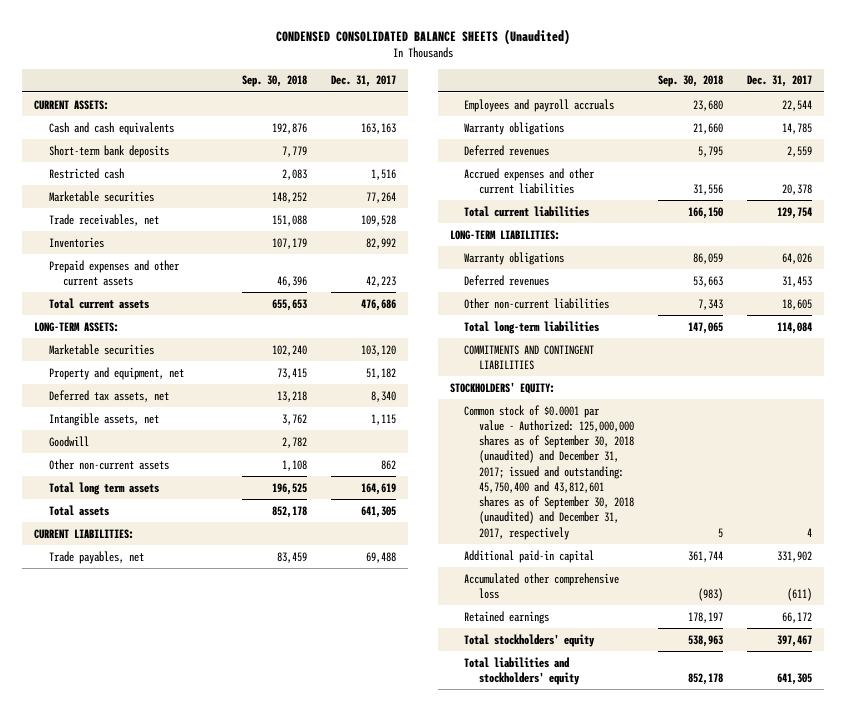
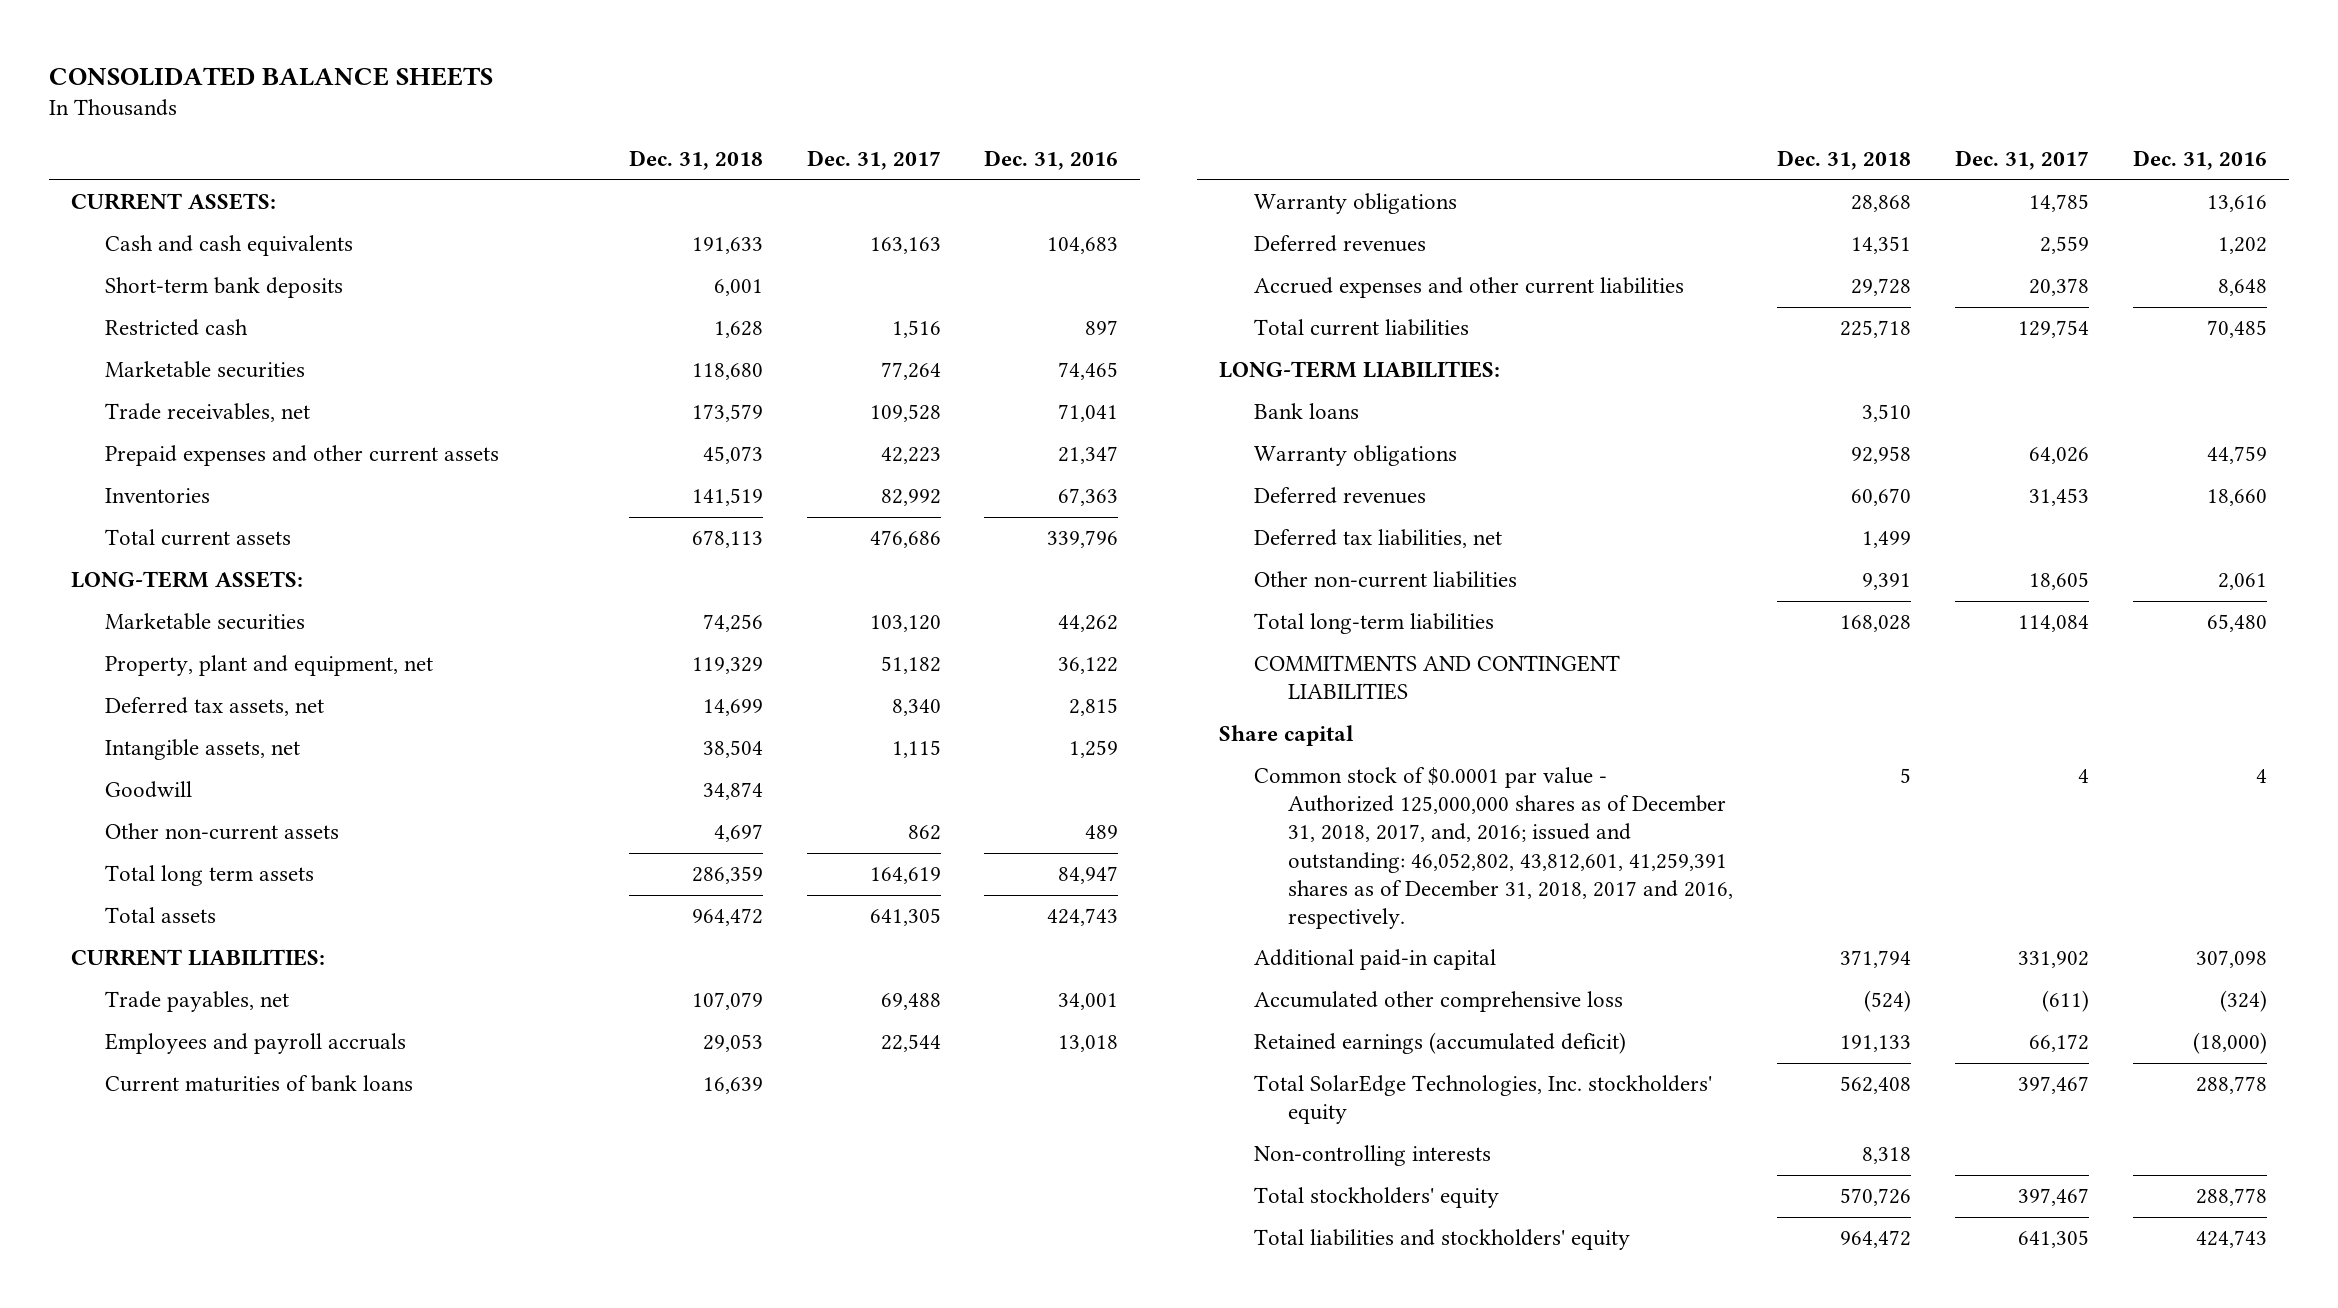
[276,28,571,45] CONDENSED CONSOLIDATED BALANCE SHEETS (Unaudited) -> [49,66,494,86] CONSOLIDATED BALANCE SHEETS
[241,75,307,88] Sep. 30, 2018 -> none
none -> [628,150,763,171] Dec. 31, 2018
none -> [984,150,1119,171] Dec. 31, 2016
[48,236,104,248] Inventories -> [105,488,211,504] Inventories
[48,366,184,380] Property and equipment, net -> [105,655,434,677] Property, plant and equipment, net
none -> [105,1075,414,1093] Current maturities of bank loans
none -> [1253,403,1359,420] Bank loans
none -> [1253,529,1502,549] Deferred tax liabilities, net
[450,381,556,394] STOCKHOLDERS' EQUITY: -> none
none -> [1219,725,1355,747] Share capital
[464,404,634,540] Common stock of $0.0001 par value - Authorized: 125,000,000 shares as of September 30, 2018 (unaudited) and December 31, 2017; issued and outstanding: 45,750,400 and 43,812,601 shares as of September 30, 2018 (unaudited) and December 31, 2017, respectively -> [1253,767,1734,929] Common stock of $0.0001 par value - Authorized 125,000,000 shares as of December 31, 2018, 2017, and, 2016; issued and outstanding: 46,052,802, 43,812,601, 41,259,391 shares as of December 31, 2018, 2017 and 2016, respectively.
[464,610,550,624] Retained earnings -> [1253,1032,1626,1055] Retained earnings (accumulated deficit)
none -> [1253,1075,1712,1125] Total SolarEdge Technologies, Inc. stockholders' equity
none -> [1253,1145,1491,1167] Non-controlling interests

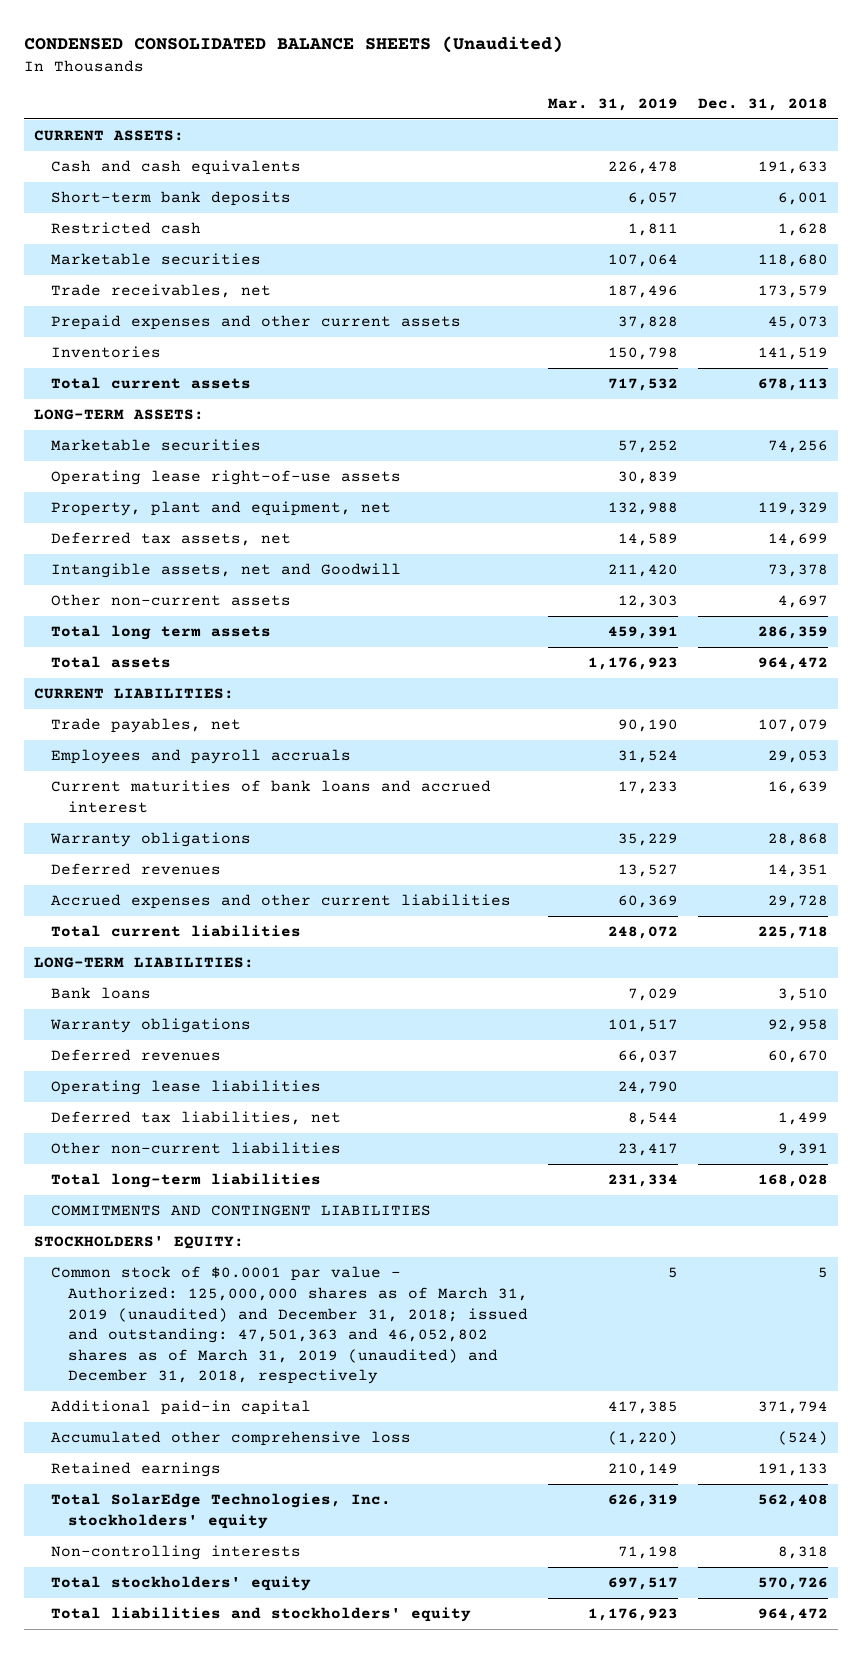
[49,66,494,86] CONSOLIDATED BALANCE SHEETS -> [24,36,564,54] CONDENSED CONSOLIDATED BALANCE SHEETS (Unaudited)
[806,150,941,171] Dec. 31, 2017 -> none
[984,150,1119,171] Dec. 31, 2016 -> none
none -> [547,97,678,111] Mar. 31, 2019
none -> [50,470,401,486] Operating lease right-of-use assets
[105,781,193,799] Goodwill -> none
[105,739,301,761] Intangible assets, net -> [50,563,401,579] Intangible assets, net and Goodwill
[702,740,763,759] 38,504 -> [767,564,828,578] 73,378
[105,1075,414,1093] Current maturities of bank loans -> [50,780,491,813] Current maturities of bank loans and accrued interest
none -> [50,1080,321,1096] Operating lease liabilities
[1219,725,1355,747] Share capital -> none
none -> [34,1236,245,1250] STOCKHOLDERS' EQUITY:
[1253,767,1734,929] Common stock of $0.0001 par value - Authorized 125,000,000 shares as of December 31, 2018, 2017, and, 2016; issued and outstanding: 46,052,802, 43,812,601, 41,259,391 shares as of December 31, 2018, 2017 and 2016, respectively. -> [50,1266,528,1385] Common stock of $0.0001 par value - Authorized: 125,000,000 shares as of March 31, 2019 (unaudited) and December 31, 2018; issued and outstanding: 47,501,363 and 46,052,802 shares as of March 31, 2019 (unaudited) and December 31, 2018, respectively
[1253,1032,1626,1055] Retained earnings (accumulated deficit) -> [50,1462,221,1478] Retained earnings

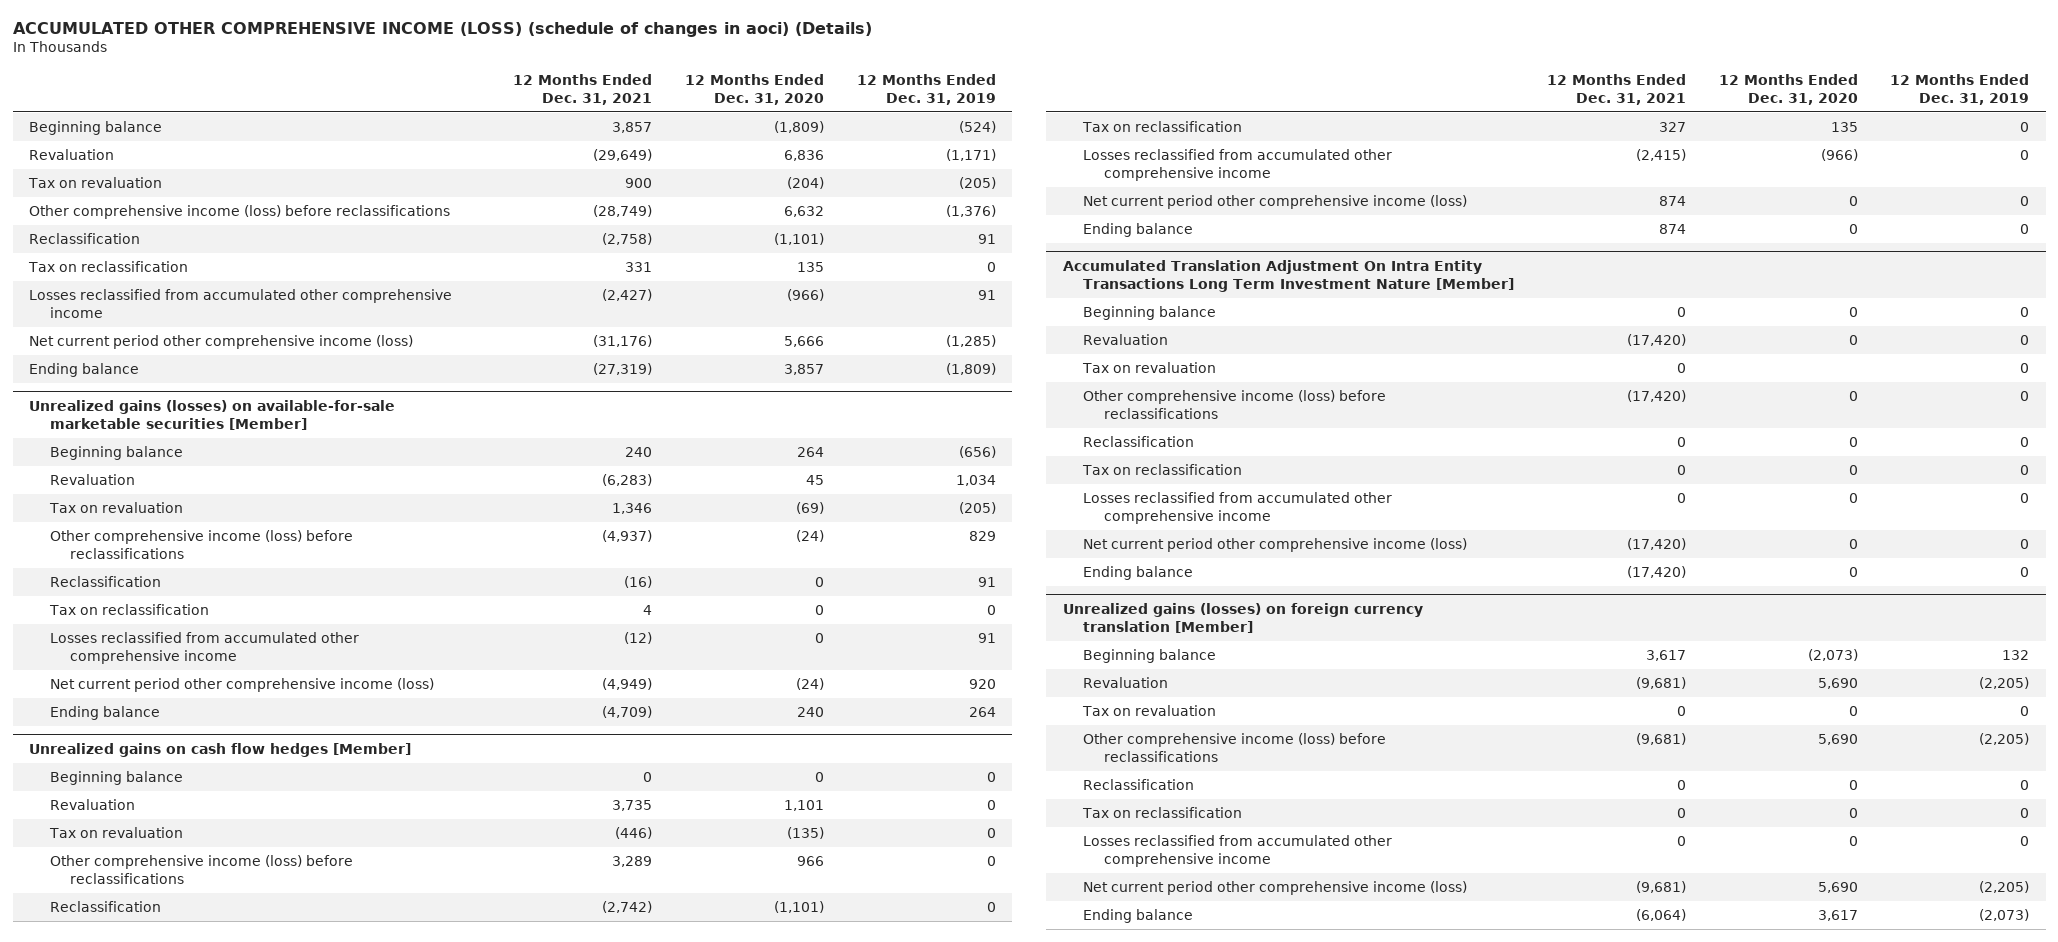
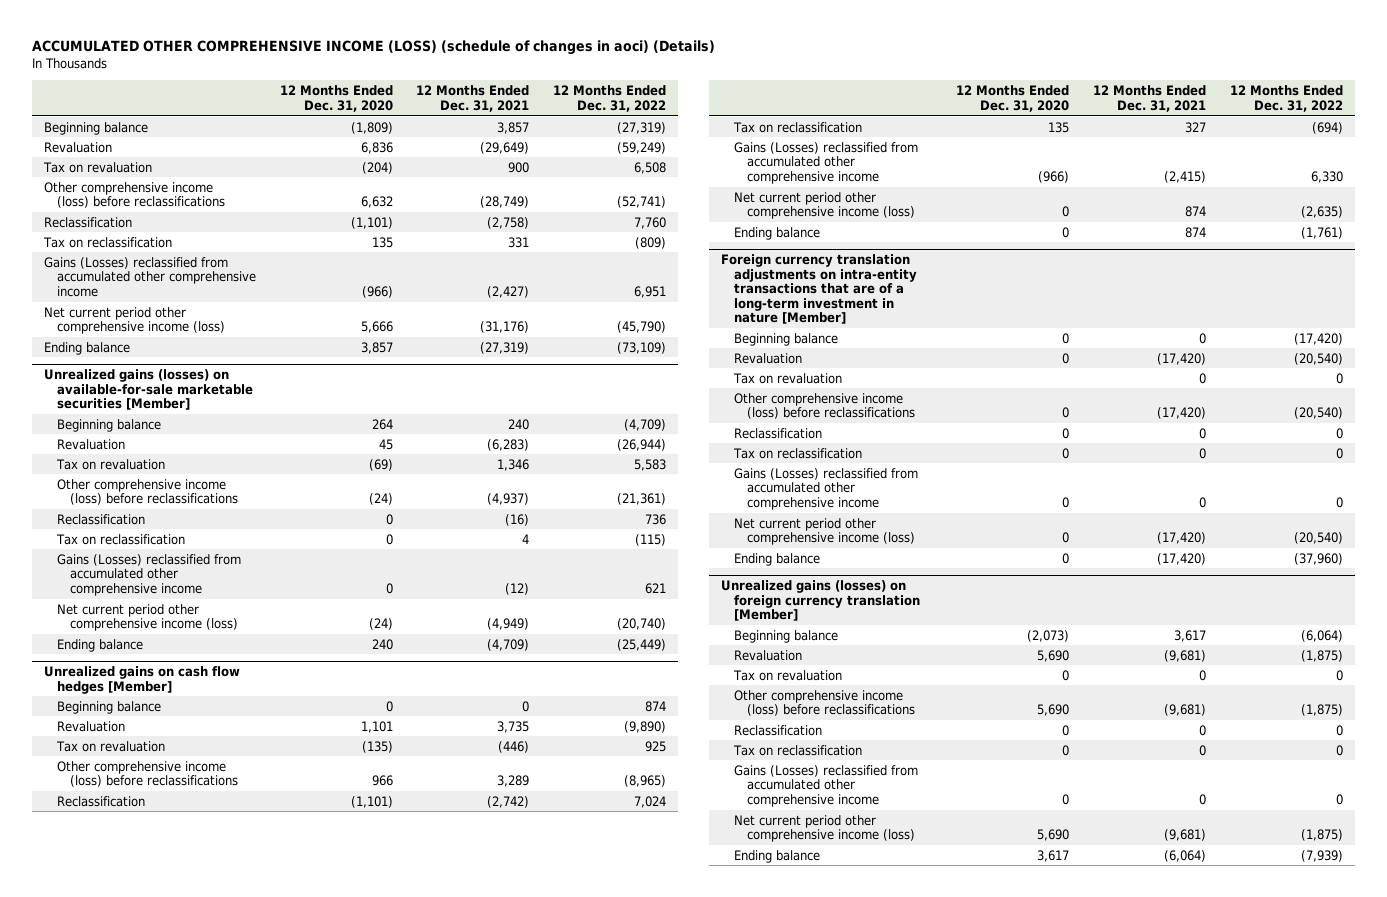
[856,74,996,105] 12 Months Ended Dec. 31, 2019 -> none
none -> [553,85,667,112] 12 Months Ended Dec. 31, 2022
[28,289,452,318] Losses reclassified from accumulated other comprehensive income -> [44,256,257,297] Gains (Losses) reclassified from accumulated other comprehensive income
[49,632,359,664] Losses reclassified from accumulated other comprehensive income -> [57,553,242,596] Gains (Losses) reclassified from accumulated other comprehensive income
[1083,149,1393,181] Losses reclassified from accumulated other comprehensive income -> [733,141,918,184] Gains (Losses) reclassified from accumulated other comprehensive income
[1062,259,1515,292] Accumulated Translation Adjustment On Intra Entity Transactions Long Term Investment Nature [Member] -> [720,254,917,325] Foreign currency translation adjustments on intra-entity transactions that are of a long-term investment in nature [Member]
[1083,492,1393,524] Losses reclassified from accumulated other comprehensive income -> [733,467,918,510] Gains (Losses) reclassified from accumulated other comprehensive income
[1083,835,1393,867] Losses reclassified from accumulated other comprehensive income -> [733,764,918,807] Gains (Losses) reclassified from accumulated other comprehensive income

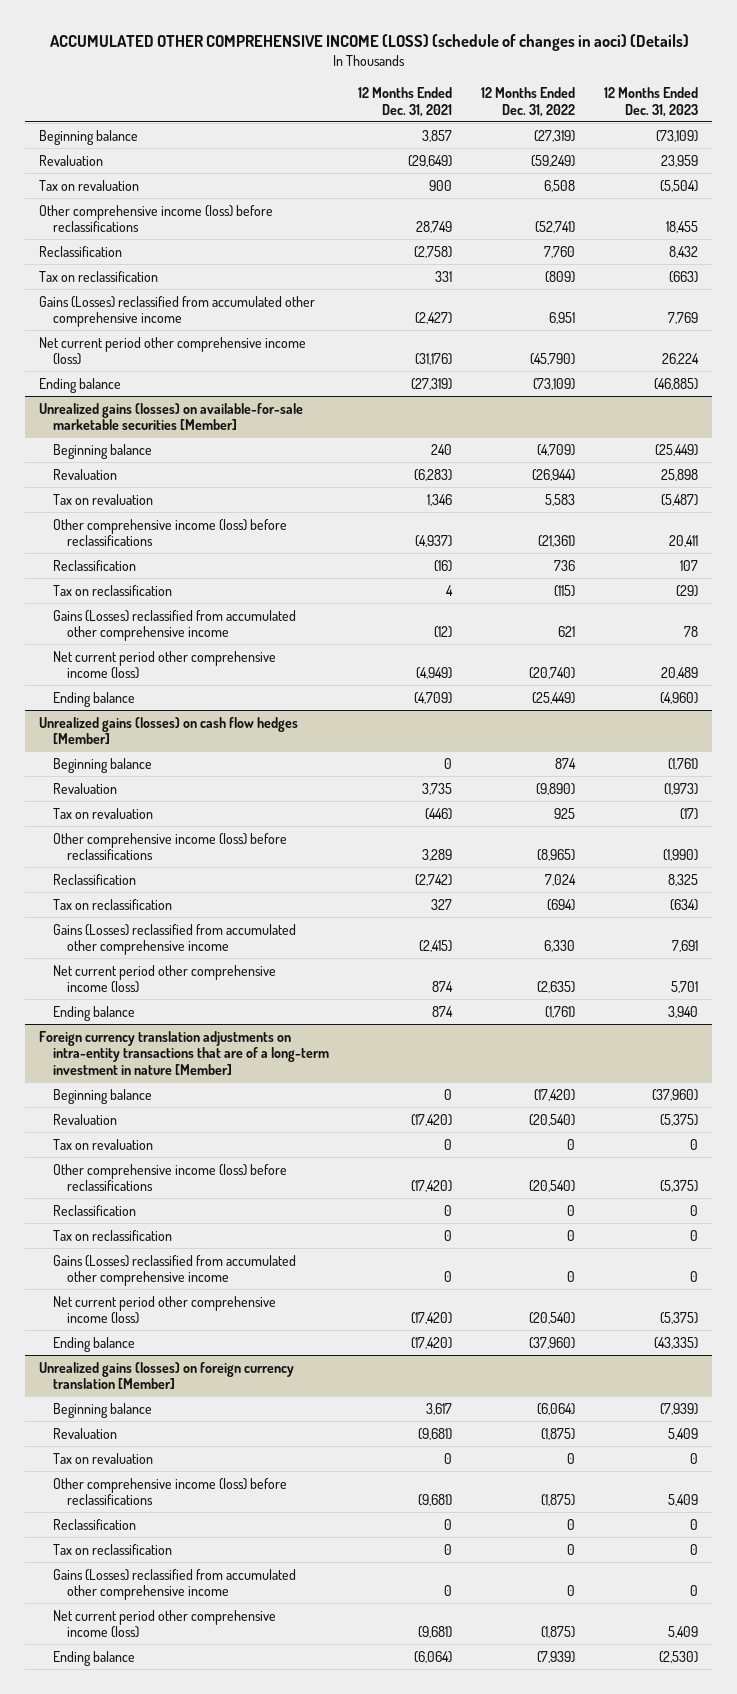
[279,85,393,112] 12 Months Ended Dec. 31, 2020 -> none
none -> [603,86,698,117] 12 Months Ended Dec. 31, 2023
[480,196,530,209] (28,749) -> [415,221,452,234] 28,749
[44,666,241,694] Unrealized gains on cash flow hedges [Member] -> [39,716,299,745] Unrealized gains (losses) on cash flow hedges [Member]

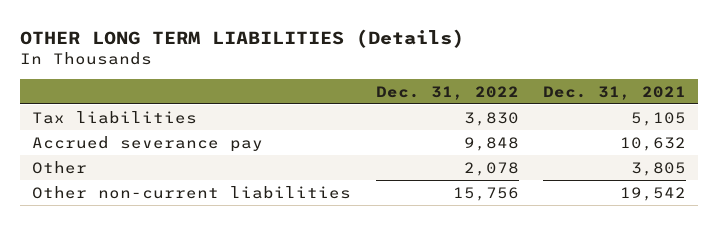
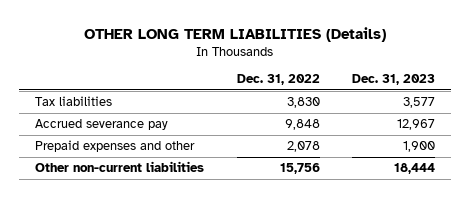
[543,85,687,100] Dec. 31, 2021 -> none
none -> [351,74,435,86] Dec. 31, 2023
[32,160,88,174] Other -> [35,140,196,153] Prepaid expenses and other

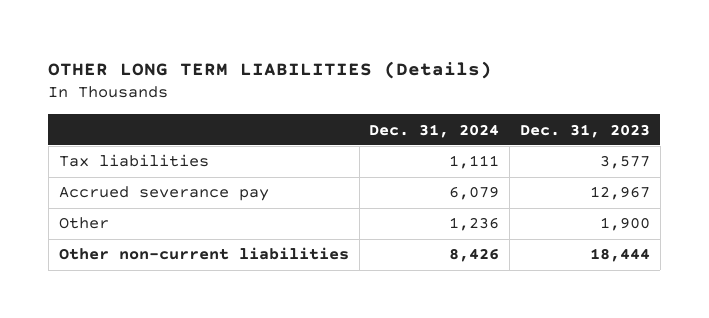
[236,74,320,86] Dec. 31, 2022 -> none
none -> [369,123,500,138] Dec. 31, 2024
[35,140,196,153] Prepaid expenses and other -> none
none -> [58,217,109,230] Other

